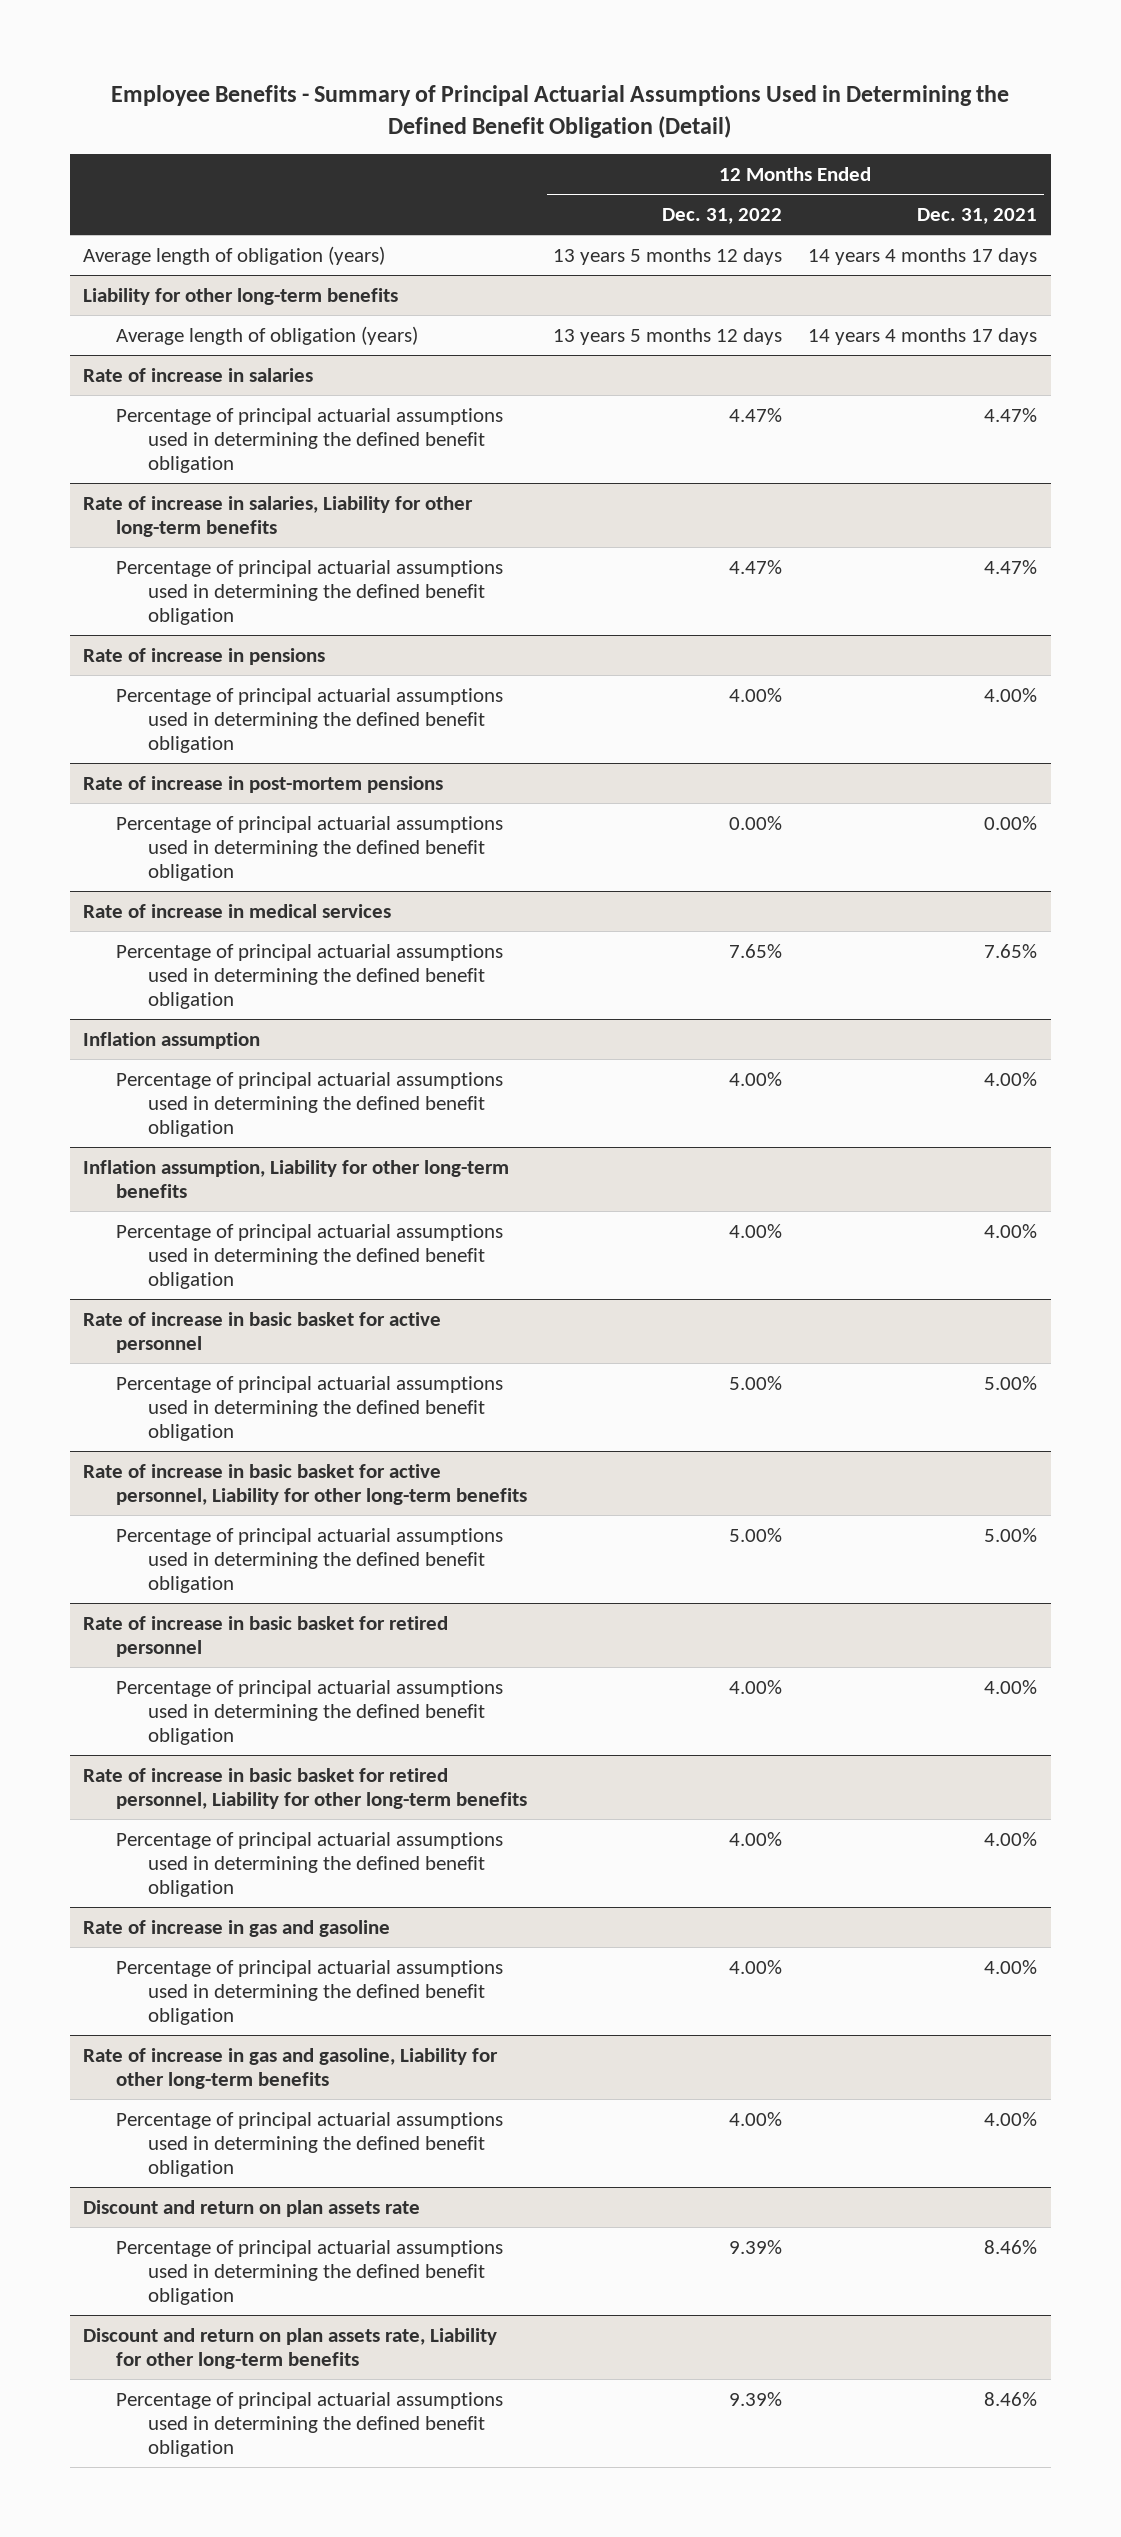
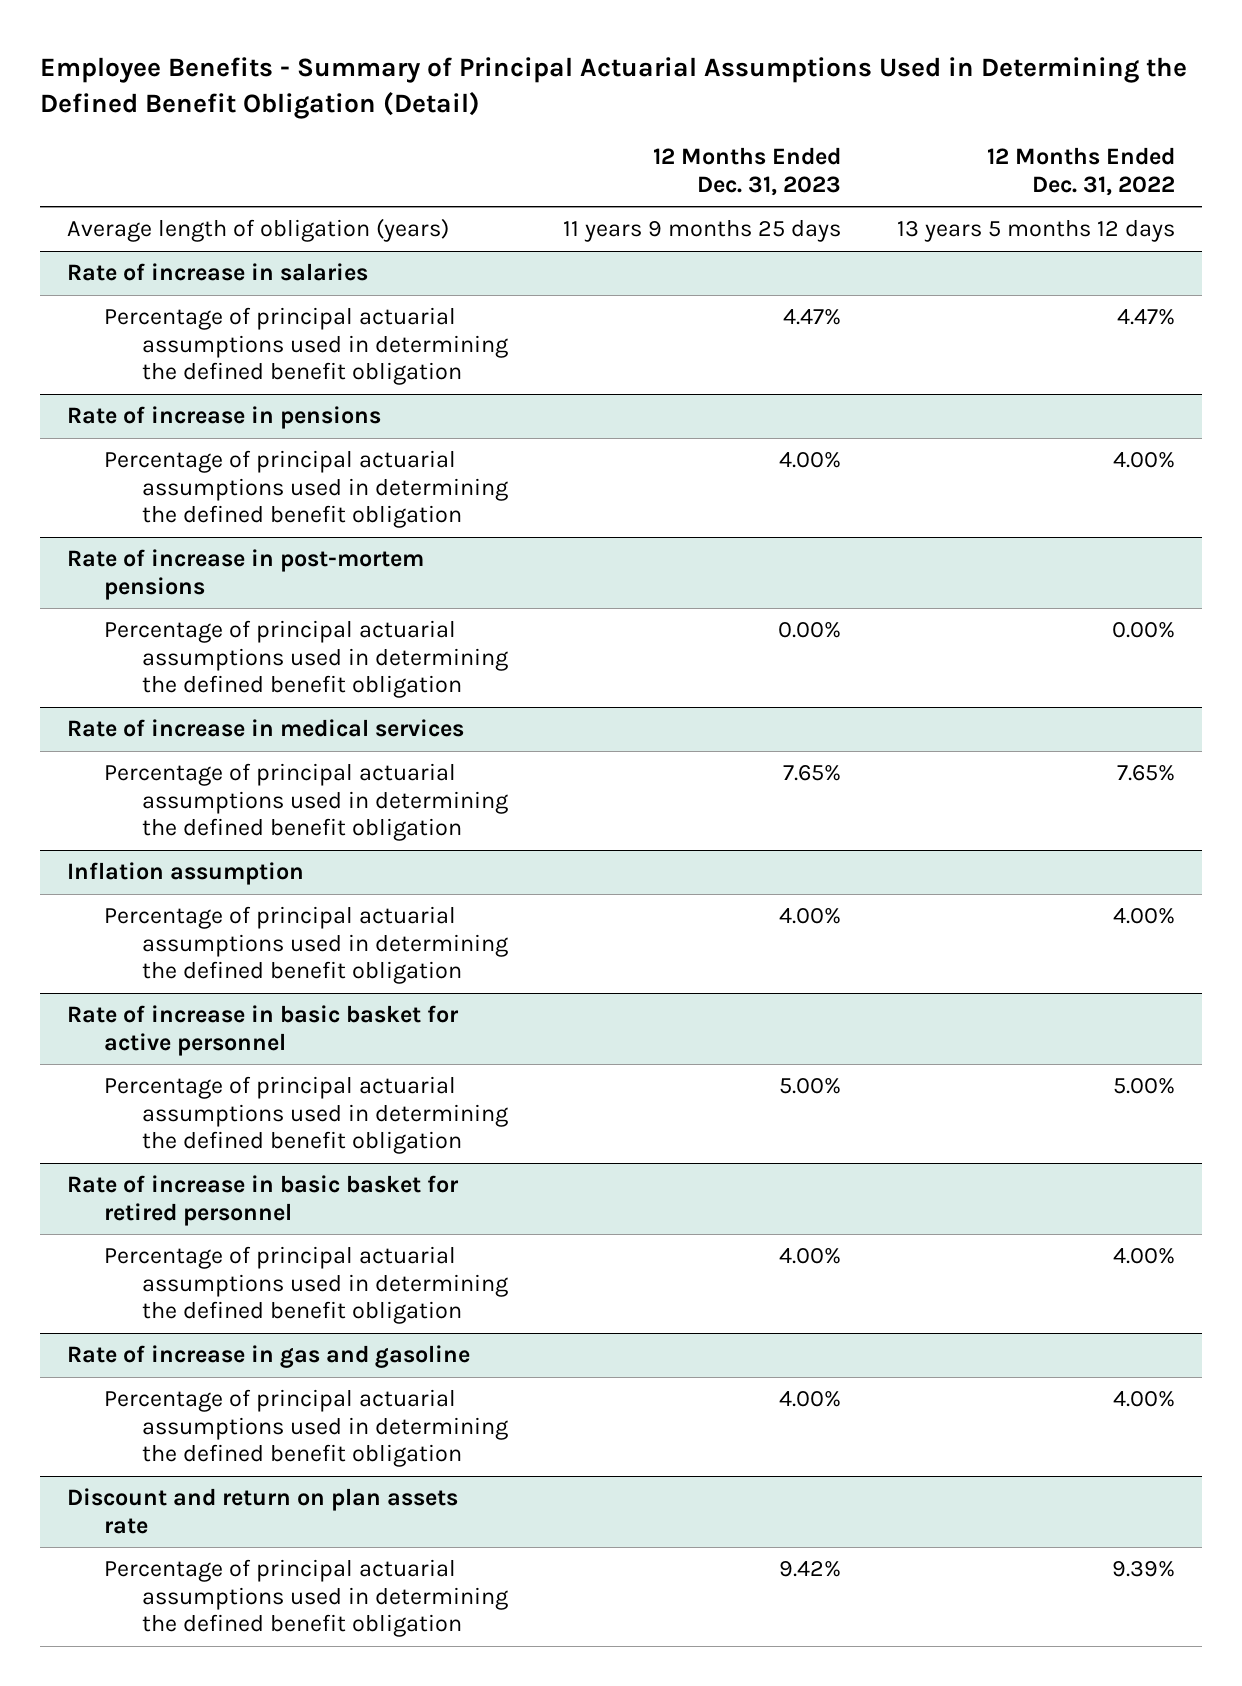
[917,208,1038,225] Dec. 31, 2021 -> none
none -> [653,147,842,196] 12 Months Ended Dec. 31, 2023
[83,287,399,305] Liability for other long-term benefits -> none
[115,325,418,345] Average length of obligation (years) -> none
[83,495,474,537] Rate of increase in salaries, Liability for other long-term benefits -> none
[115,559,503,625] Percentage of principal actuarial assumptions used in determining the defined benefit obligation -> none
[83,1159,510,1198] Inflation assumption, Liability for other long-term benefits -> none
[115,1223,503,1289] Percentage of principal actuarial assumptions used in determining the defined benefit obligation -> none
[83,1463,527,1505] Rate of increase in basic basket for active personnel, Liability for other long-term benefits -> none
[115,1527,503,1593] Percentage of principal actuarial assumptions used in determining the defined benefit obligation -> none
[83,1767,527,1809] Rate of increase in basic basket for retired personnel, Liability for other long-term benefits -> none
[115,1831,503,1897] Percentage of principal actuarial assumptions used in determining the defined benefit obligation -> none
[83,2047,499,2089] Rate of increase in gas and gasoline, Liability for other long-term benefits -> none
[115,2111,503,2177] Percentage of principal actuarial assumptions used in determining the defined benefit obligation -> none
[83,2327,498,2369] Discount and return on plan assets rate, Liability for other long-term benefits -> none
[115,2391,503,2457] Percentage of principal actuarial assumptions used in determining the defined benefit obligation -> none

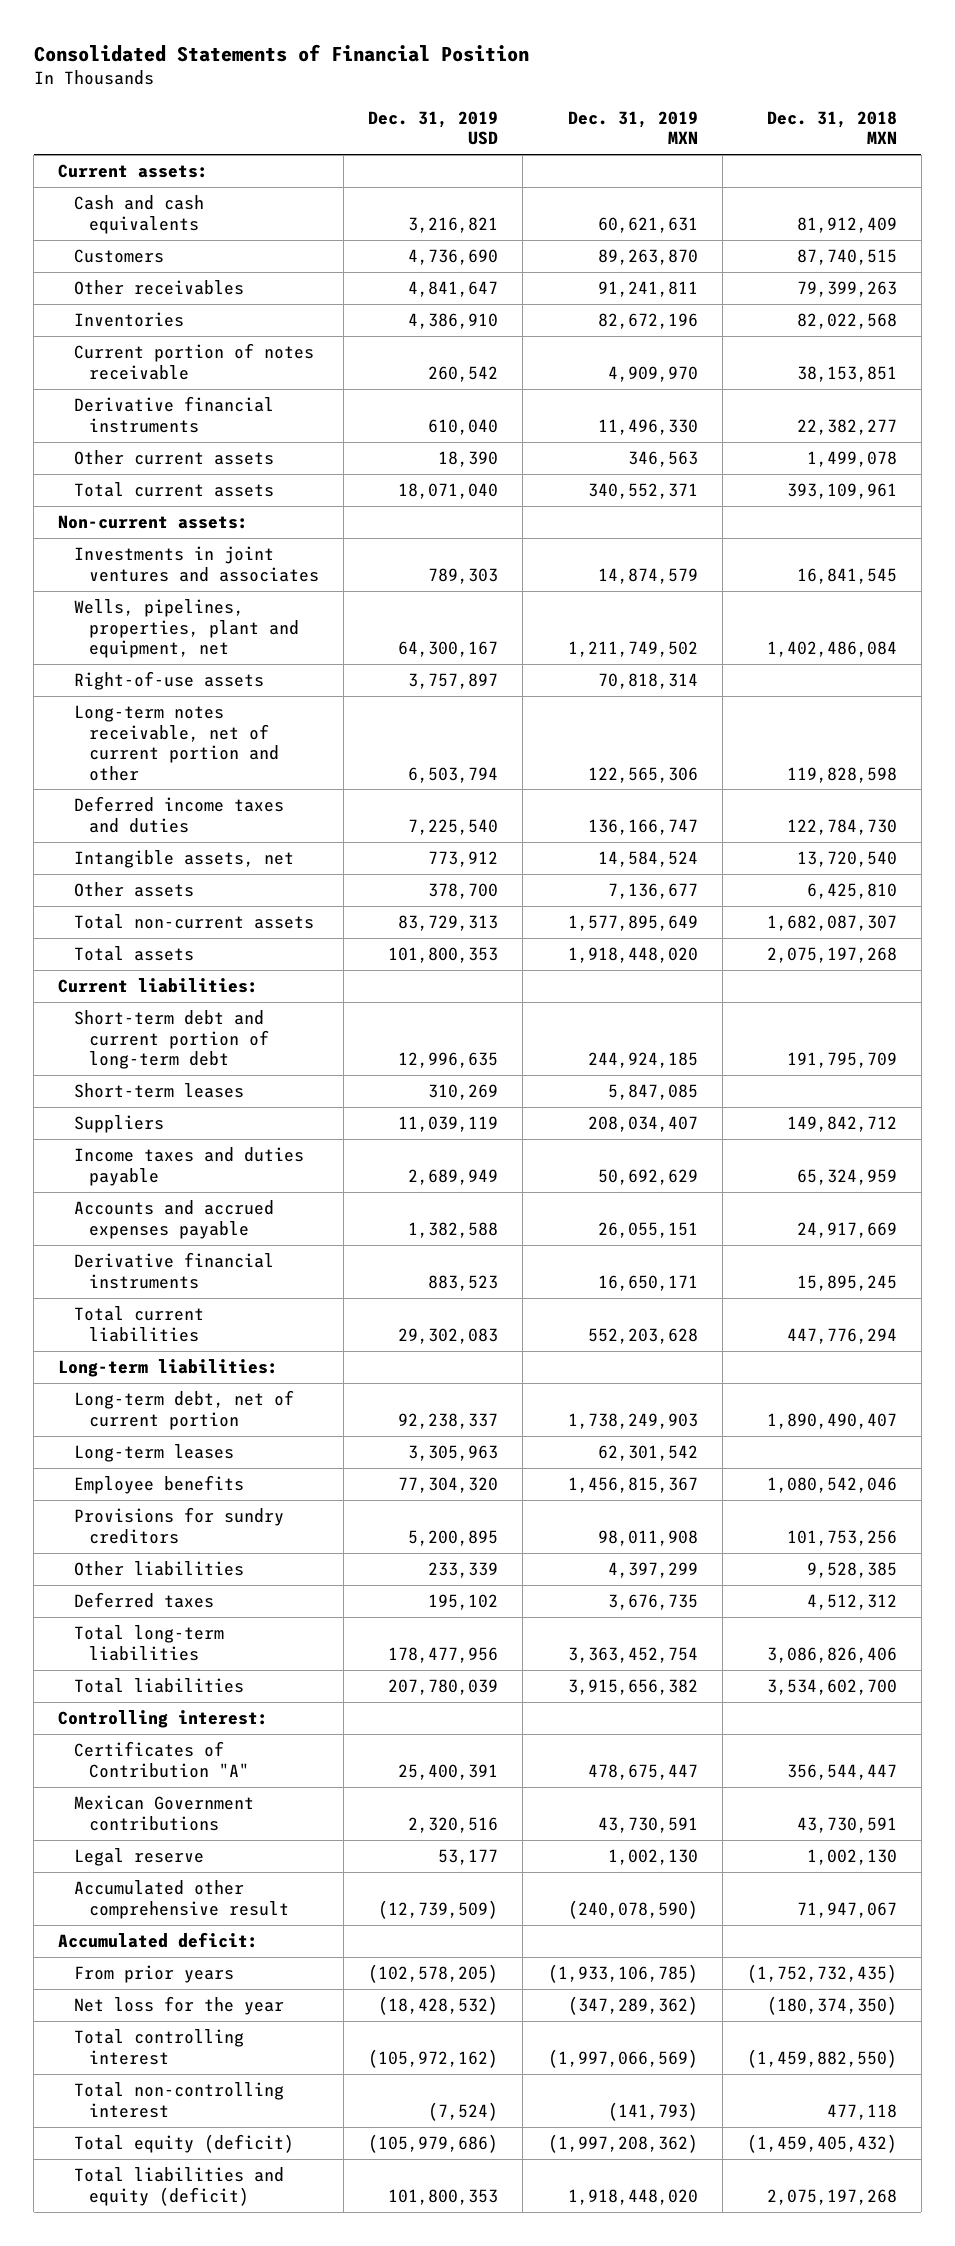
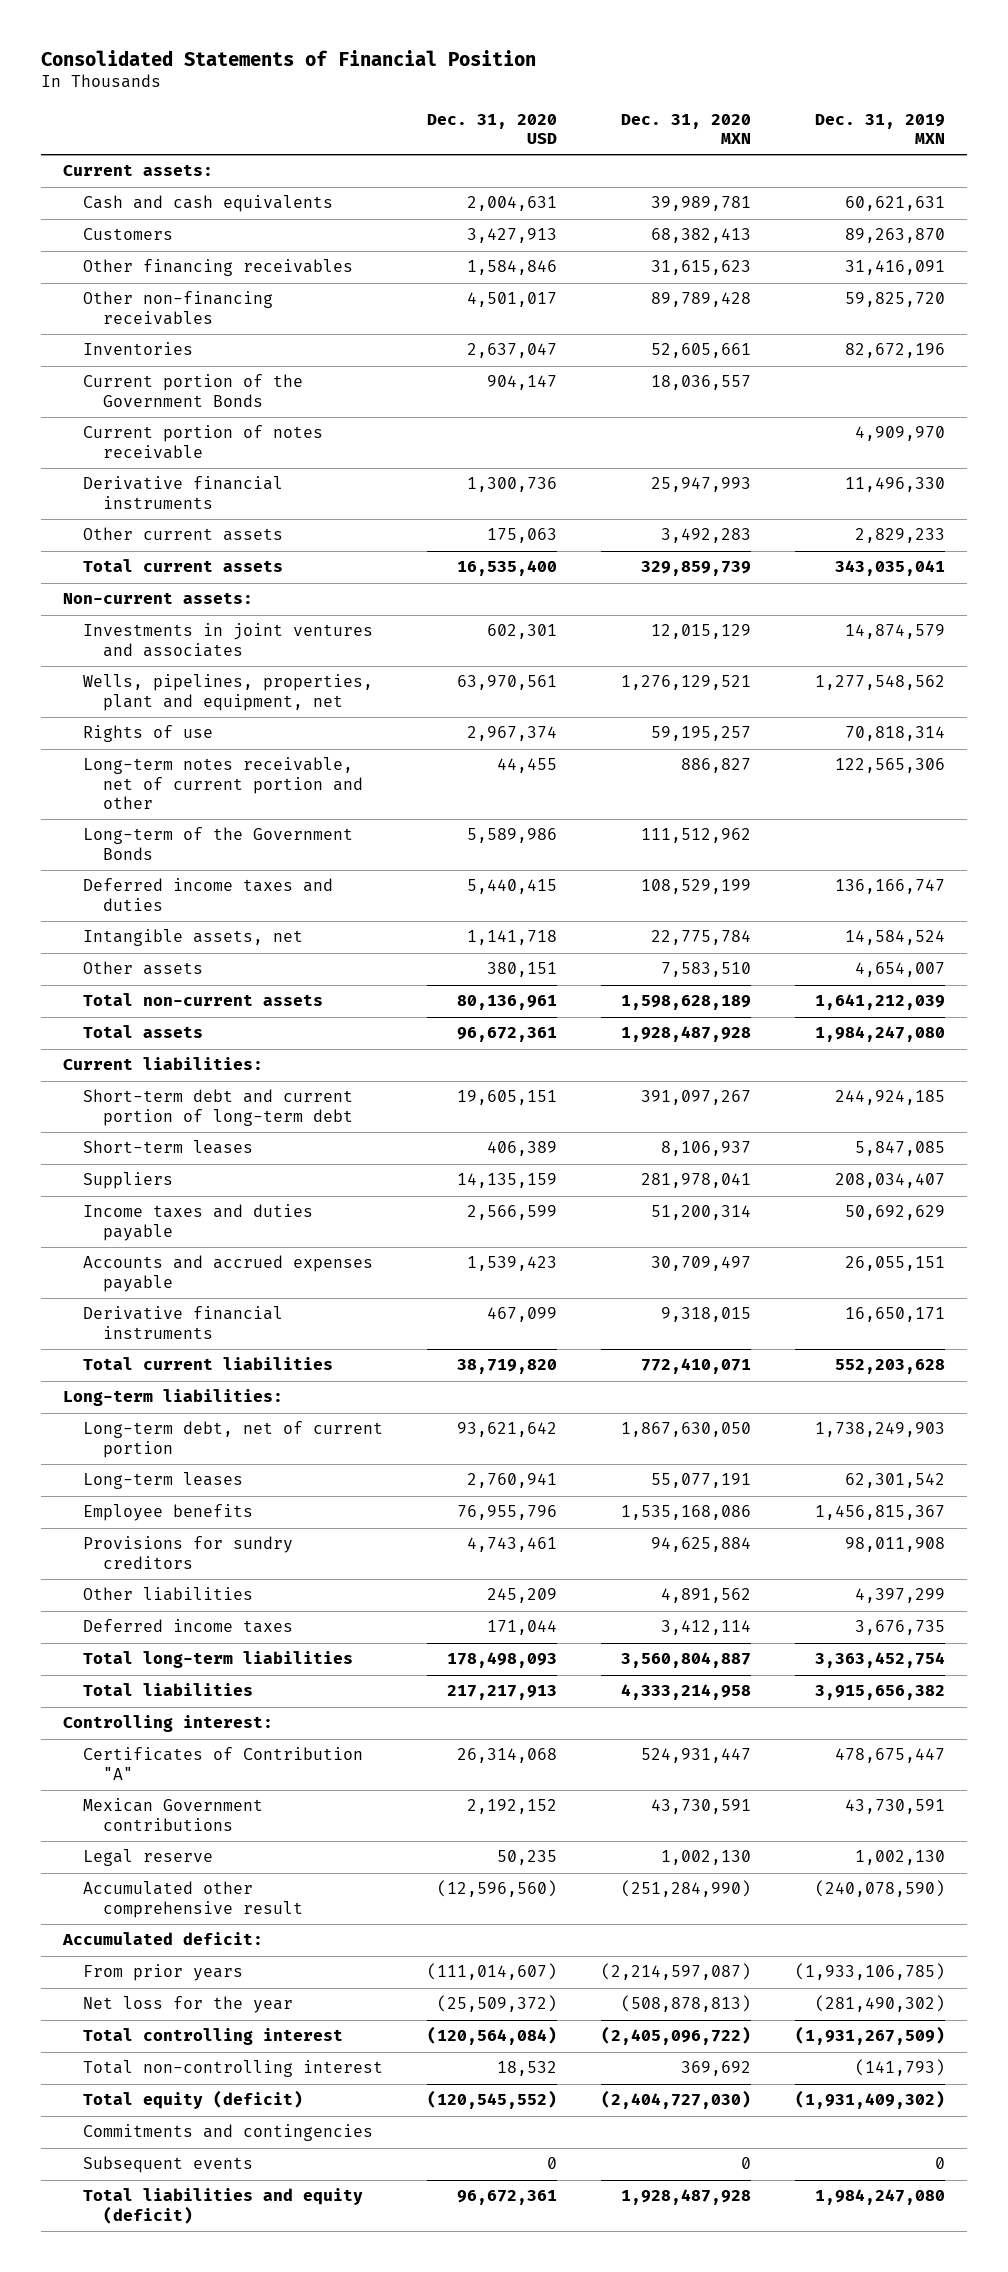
[368,110,499,146] Dec. 31, 2019 USD -> none
[766,110,897,145] Dec. 31, 2018 MXN -> none
none -> [426,113,557,145] Dec. 31, 2020 USD
none -> [620,113,751,145] Dec. 31, 2020 MXN
[73,280,244,296] Other receivables -> [82,259,353,277] Other financing receivables
[597,281,698,298] 91,241,811 -> [844,260,945,276] 31,416,091
none -> [82,291,273,325] Other non-financing receivables
none -> [82,374,303,407] Current portion of the Government Bonds
[627,451,698,468] 346,563 -> [854,528,945,544] 2,829,233
[587,483,698,500] 340,552,371 -> [834,560,945,577] 343,035,041
[567,641,698,658] 1,211,749,502 -> [814,675,945,691] 1,277,548,562
[73,671,264,691] Right-of-use assets -> [82,725,213,743] Rights of use
none -> [82,827,353,860] Long-term of the Government Bonds
[607,883,698,900] 7,136,677 -> [854,962,945,978] 4,654,007
[567,915,698,932] 1,577,895,649 -> [814,994,945,1011] 1,641,212,039
[567,947,698,964] 1,918,448,020 -> [814,1026,945,1043] 1,984,247,080
[73,1592,214,1609] Deferred taxes -> [82,1619,293,1634] Deferred income taxes
[567,1996,698,2016] (347,289,362) -> [814,1995,945,2013] (281,490,302)
[547,2048,698,2068] (1,997,066,569) -> [794,2026,945,2046] (1,931,267,509)
[547,2134,698,2154] (1,997,208,362) -> [794,2090,945,2110] (1,931,409,302)
none -> [82,2124,373,2142] Commitments and contingencies
none -> [82,2156,253,2174] Subsequent events
[567,2188,698,2205] 1,918,448,020 -> [814,2189,945,2206] 1,984,247,080

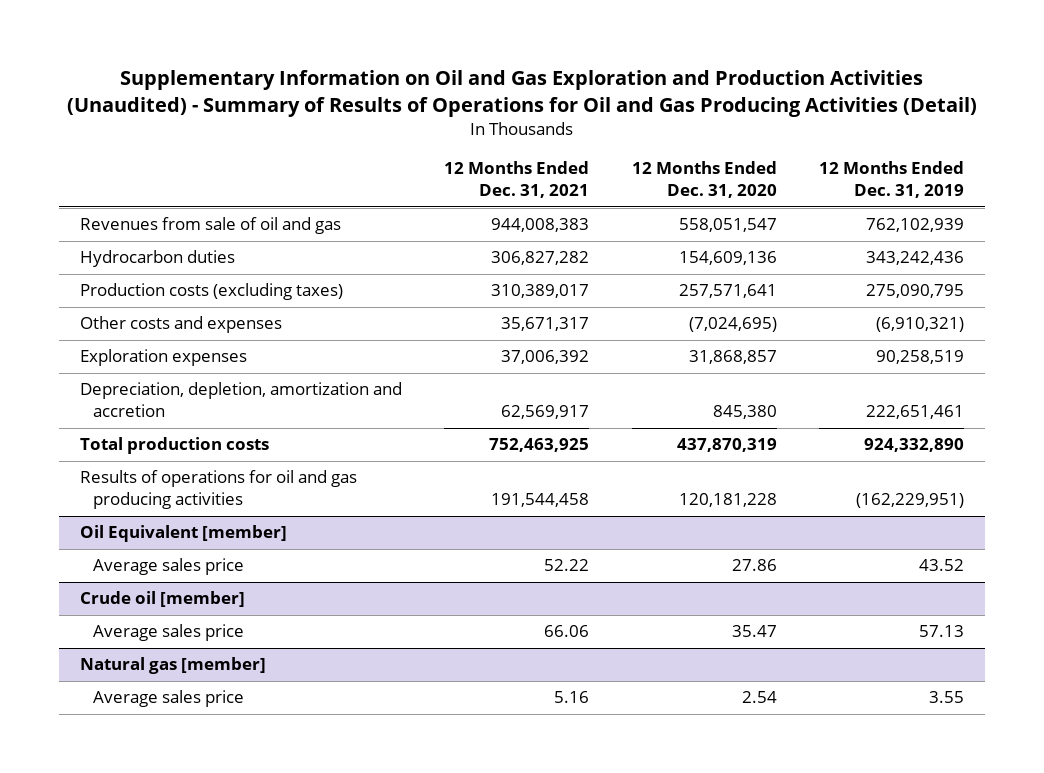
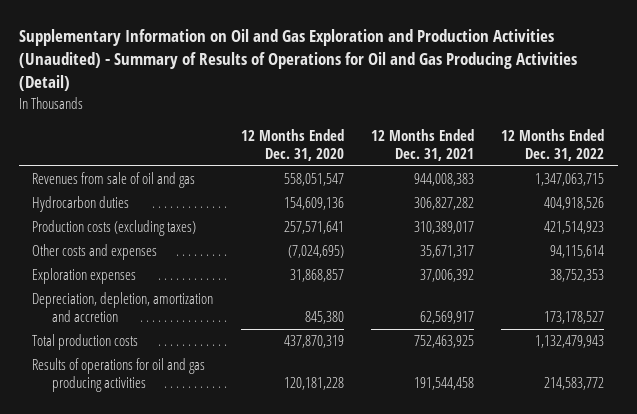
[818,161,964,199] 12 Months Ended Dec. 31, 2019 -> none
none -> [501,129,605,161] 12 Months Ended Dec. 31, 2022
[79,525,287,543] Oil Equivalent [member] -> none
[92,558,244,576] Average sales price -> none
[79,591,245,608] Crude oil [member] -> none
[92,624,244,642] Average sales price -> none
[79,657,266,675] Natural gas [member] -> none
[92,690,244,708] Average sales price -> none

